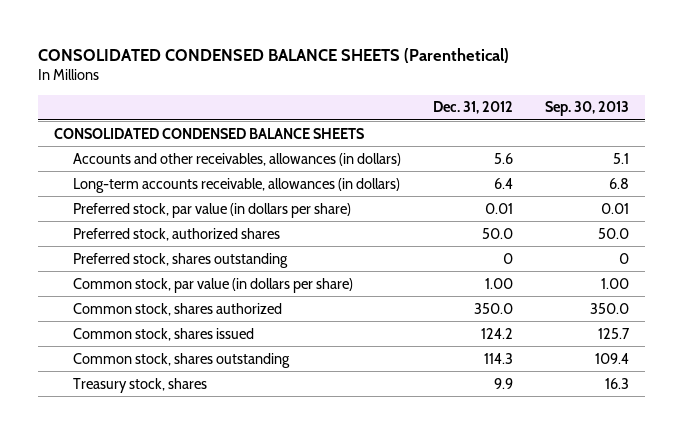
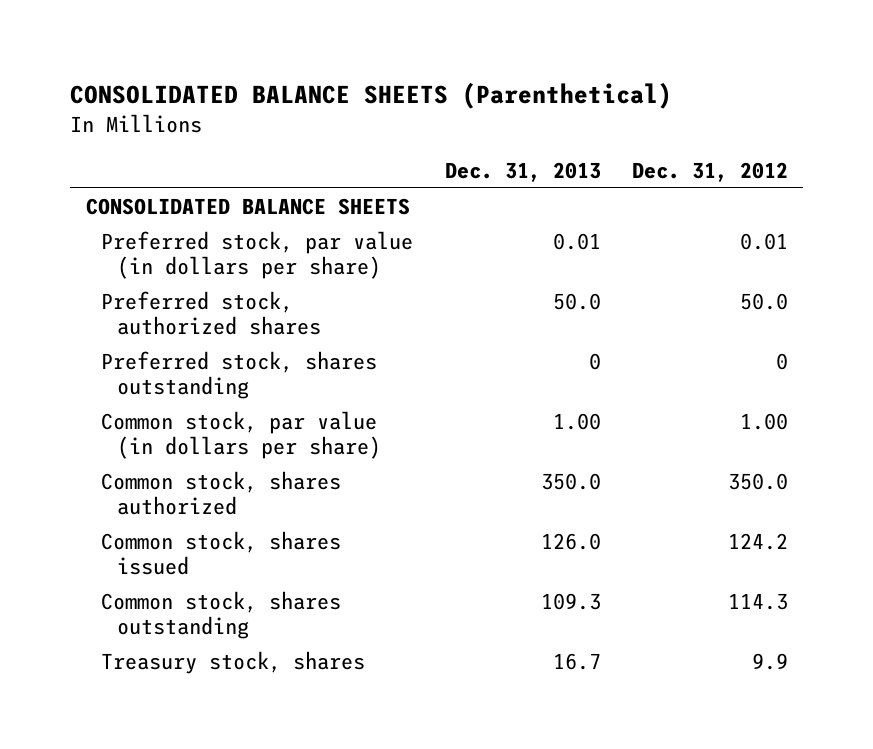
[38,47,510,63] CONSOLIDATED CONDENSED BALANCE SHEETS (Parenthetical) -> [69,81,672,109] CONSOLIDATED BALANCE SHEETS (Parenthetical)
[544,101,629,117] Sep. 30, 2013 -> none
none -> [444,161,601,182] Dec. 31, 2013
[73,152,402,166] Accounts and other receivables, allowances (in dollars) -> none
[73,177,401,193] Long-term accounts receivable, allowances (in dollars) -> none
[54,127,365,139] CONSOLIDATED CONDENSED BALANCE SHEETS -> [85,197,410,215] CONSOLIDATED BALANCE SHEETS

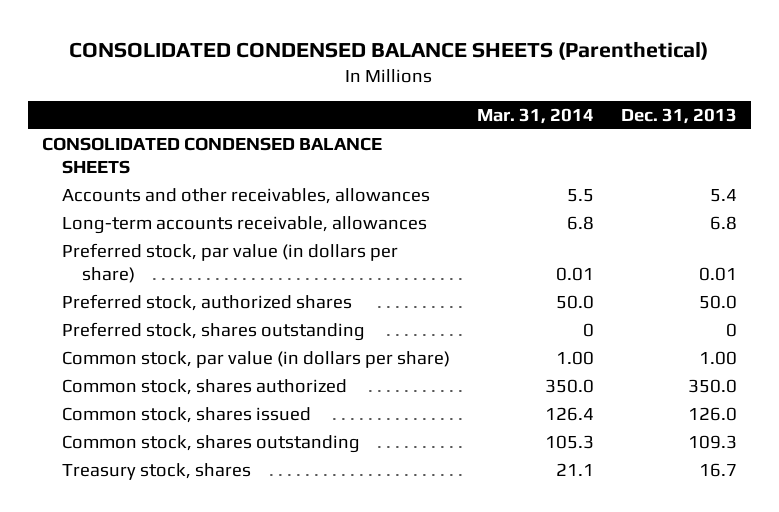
[69,81,672,109] CONSOLIDATED BALANCE SHEETS (Parenthetical) -> [69,41,709,61] CONSOLIDATED CONDENSED BALANCE SHEETS (Parenthetical)
[631,161,788,182] Dec. 31, 2012 -> none
none -> [476,107,594,124] Mar. 31, 2014
[85,197,410,215] CONSOLIDATED BALANCE SHEETS -> [41,137,382,174] CONSOLIDATED CONDENSED BALANCE SHEETS
none -> [61,188,430,205] Accounts and other receivables, allowances
none -> [61,216,427,235] Long-term accounts receivable, allowances

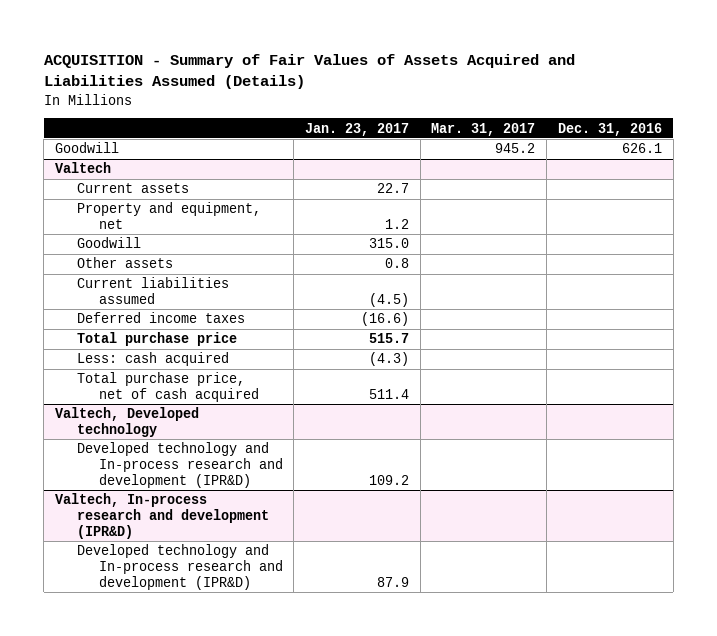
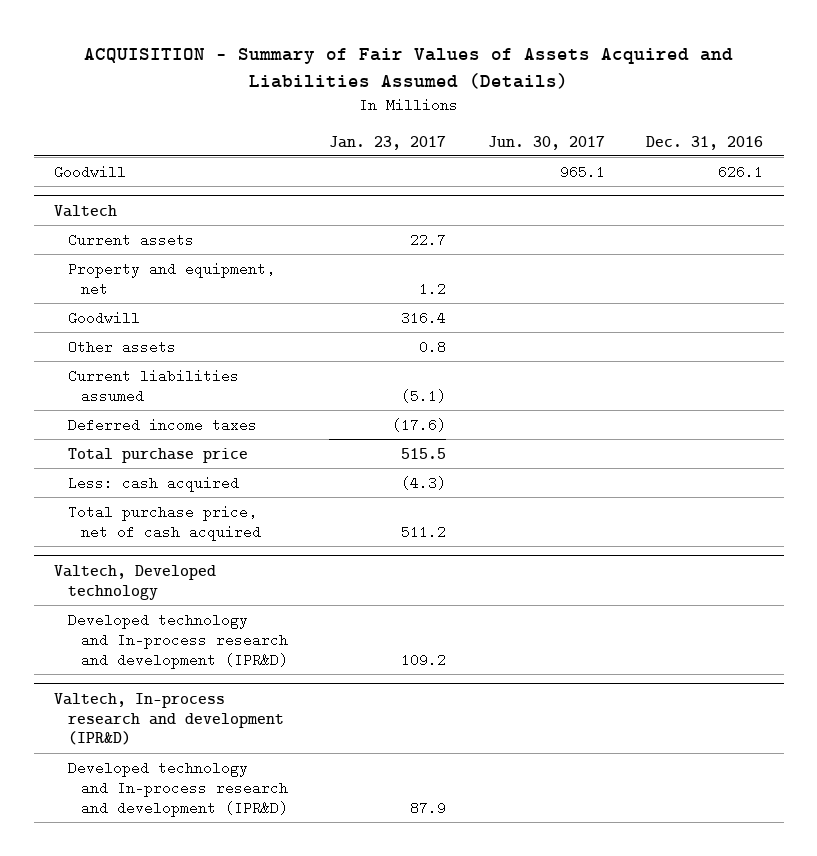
[431,122,536,136] Mar. 31, 2017 -> none
none -> [487,135,605,150] Jun. 30, 2017
[369,238,410,249] 315.0 -> [401,310,447,325] 316.4
[369,293,410,308] (4.5) -> [401,388,447,403] (5.1)
[361,312,410,327] (16.6) -> [392,417,447,432] (17.6)
[369,333,410,344] 515.7 -> [401,447,447,459] 515.5
[369,389,410,400] 511.4 -> [401,524,447,539] 511.2

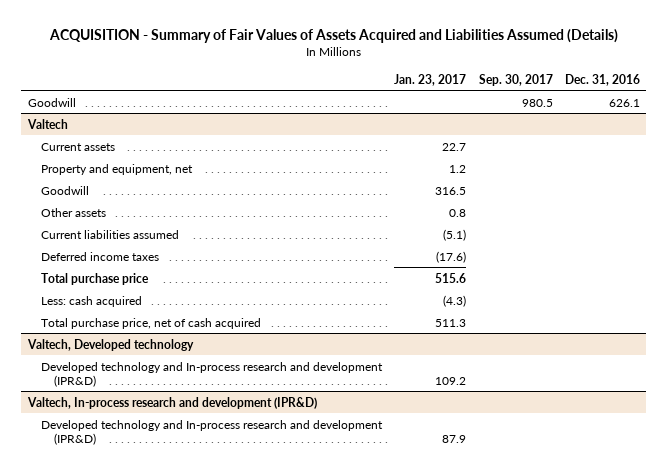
[487,135,605,150] Jun. 30, 2017 -> none
none -> [478,73,553,86] Sep. 30, 2017
[401,310,447,325] 316.4 -> [435,186,467,195] 316.5
[401,447,447,459] 515.5 -> [435,272,467,283] 515.6
[401,524,447,539] 511.2 -> [435,318,467,327] 511.3

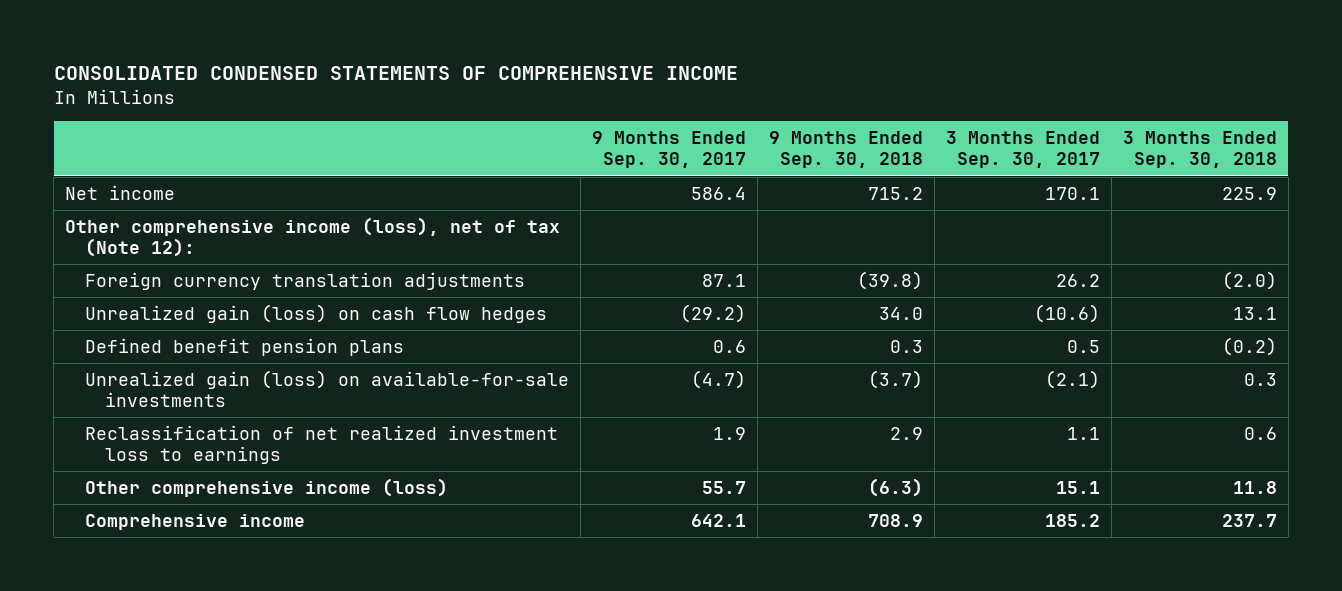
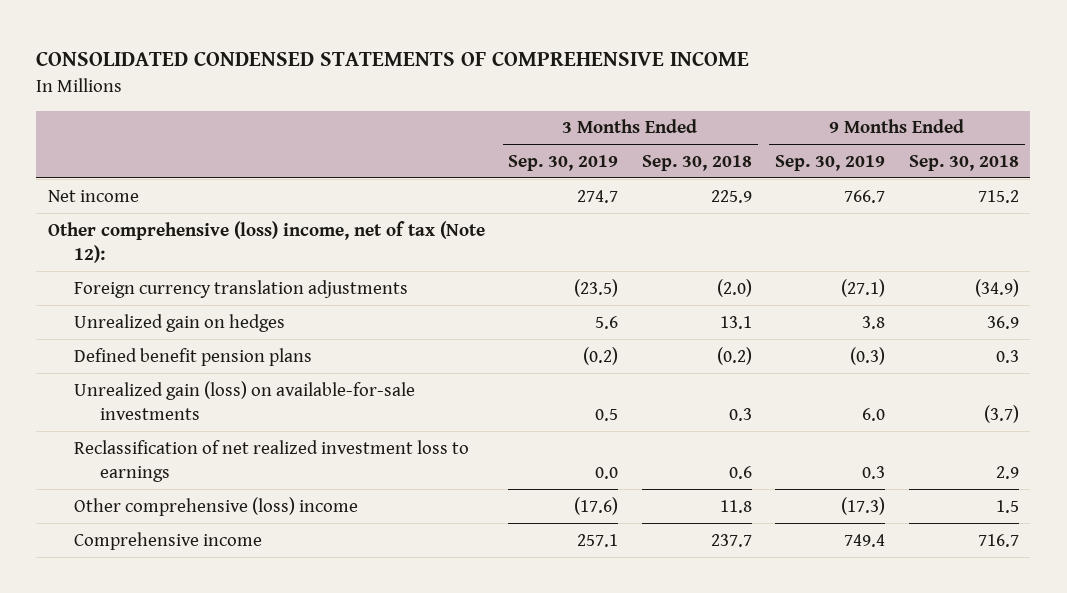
[591,130,746,169] 9 Months Ended Sep. 30, 2017 -> none
[945,130,1100,169] 3 Months Ended Sep. 30, 2017 -> none
none -> [508,155,619,172] Sep. 30, 2019
none -> [775,155,886,172] Sep. 30, 2019
[65,216,561,258] Other comprehensive income (loss), net of tax (Note 12): -> [48,220,486,264] Other comprehensive (loss) income, net of tax (Note 12):
[856,270,923,290] (39.8) -> [974,278,1019,297] (34.9)
[84,303,547,323] Unrealized gain (loss) on cash flow hedges -> [73,313,285,332] Unrealized gain on hedges
[878,306,923,320] 34.0 -> [986,315,1019,329] 36.9
[84,477,448,497] Other comprehensive income (loss) -> [73,496,358,516] Other comprehensive (loss) income
[867,477,923,497] (6.3) -> [995,499,1019,513] 1.5
[867,513,923,527] 708.9 -> [977,533,1019,547] 716.7

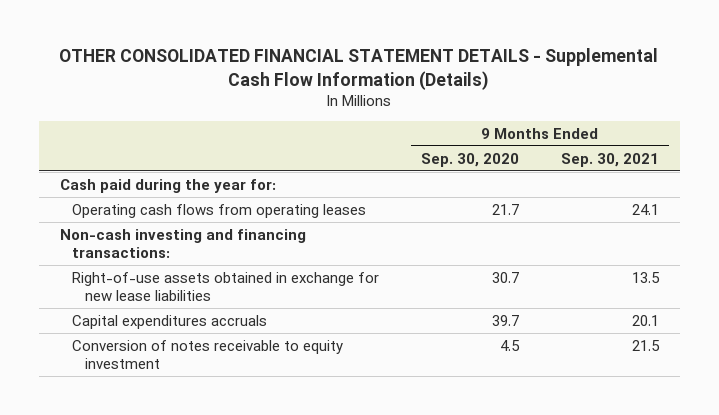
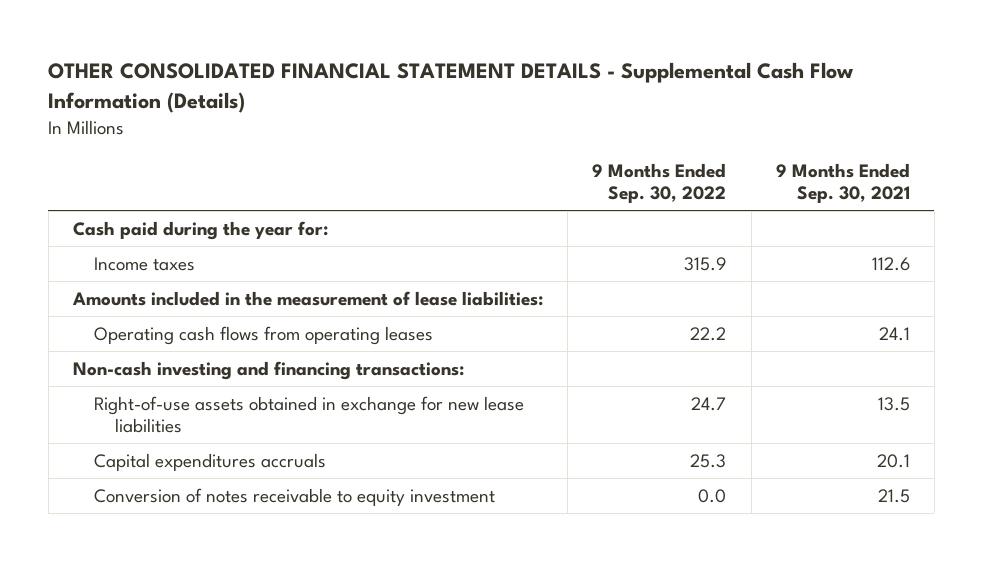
[421,152,520,167] Sep. 30, 2020 -> none
none -> [592,162,727,203] 9 Months Ended Sep. 30, 2022
none -> [93,256,195,271] Income taxes
none -> [71,290,543,306] Amounts included in the measurement of lease liabilities:

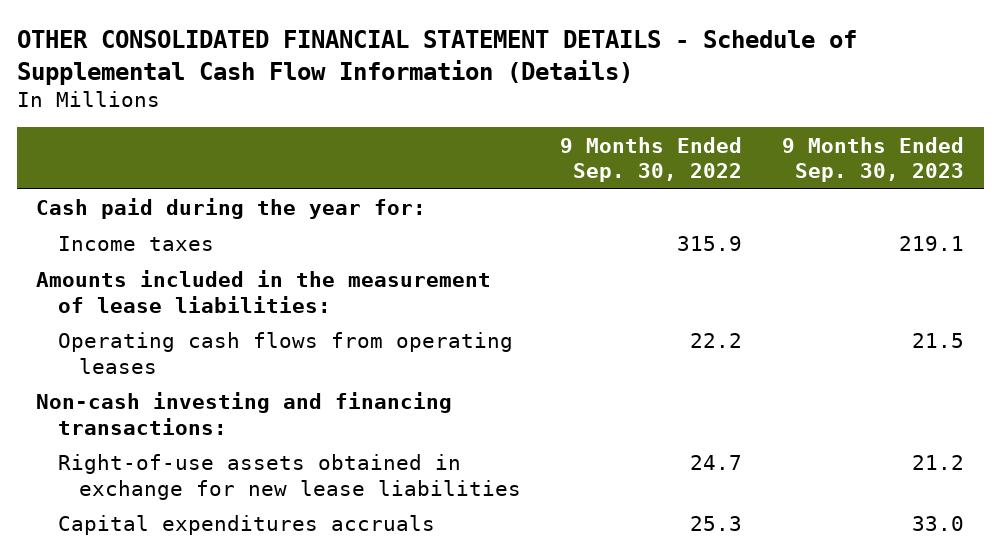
[48,62,854,113] OTHER CONSOLIDATED FINANCIAL STATEMENT DETAILS - Supplemental Cash Flow Information (Details) -> [16,30,857,85] OTHER CONSOLIDATED FINANCIAL STATEMENT DETAILS - Schedule of Supplemental Cash Flow Information (Details)
[775,162,910,203] 9 Months Ended Sep. 30, 2021 -> none
none -> [782,136,965,183] 9 Months Ended Sep. 30, 2023
[93,487,495,506] Conversion of notes receivable to equity investment -> none

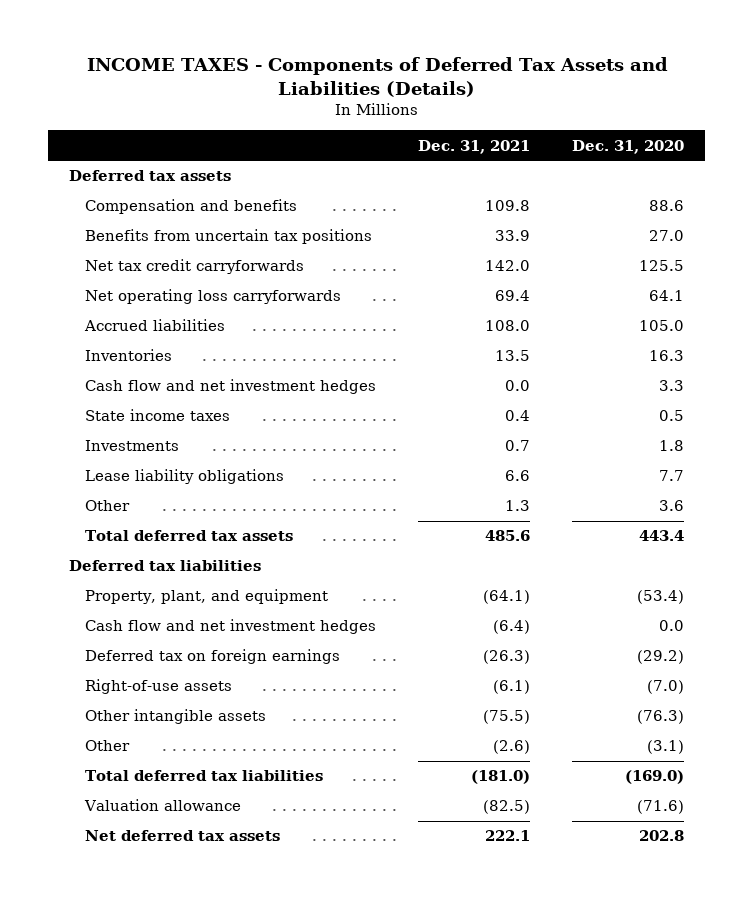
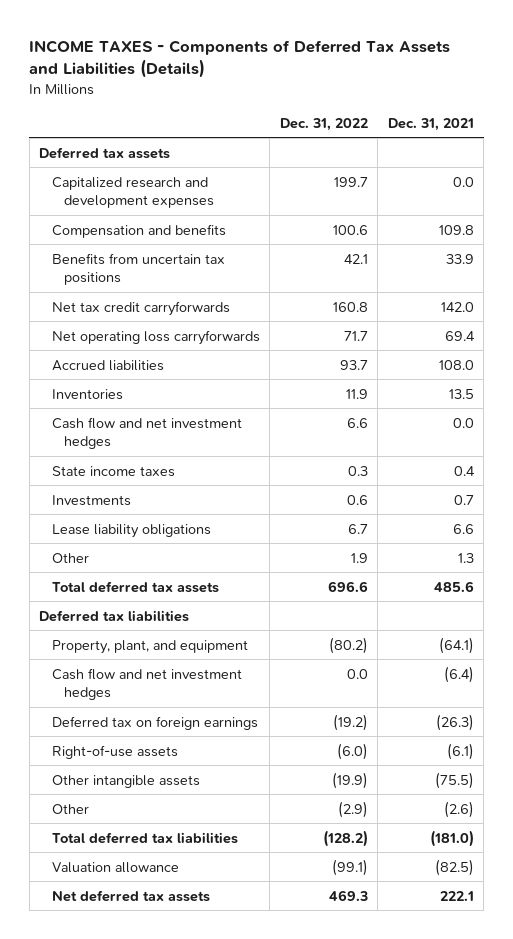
[572,139,685,154] Dec. 31, 2020 -> none
none -> [279,117,368,131] Dec. 31, 2022
none -> [51,176,215,209] Capitalized research and development expenses

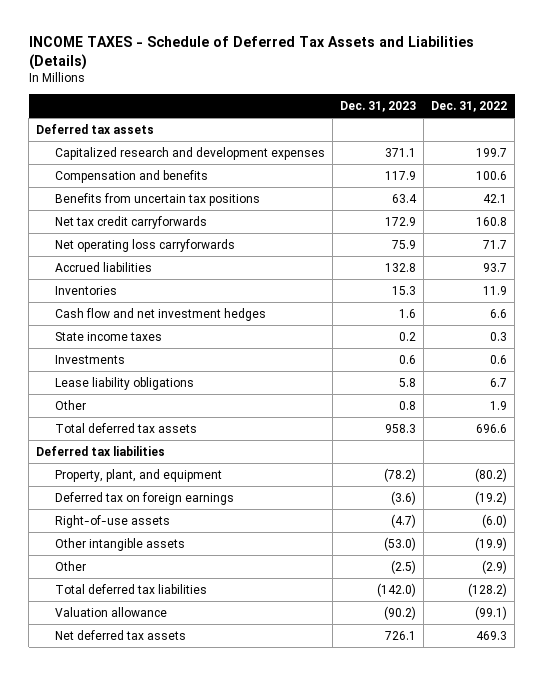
[29,39,451,79] INCOME TAXES - Components of Deferred Tax Assets and Liabilities (Details) -> [28,36,474,71] INCOME TAXES - Schedule of Deferred Tax Assets and Liabilities (Details)
[387,117,474,131] Dec. 31, 2021 -> none
none -> [340,101,417,113] Dec. 31, 2023
[51,667,242,701] Cash flow and net investment hedges -> none

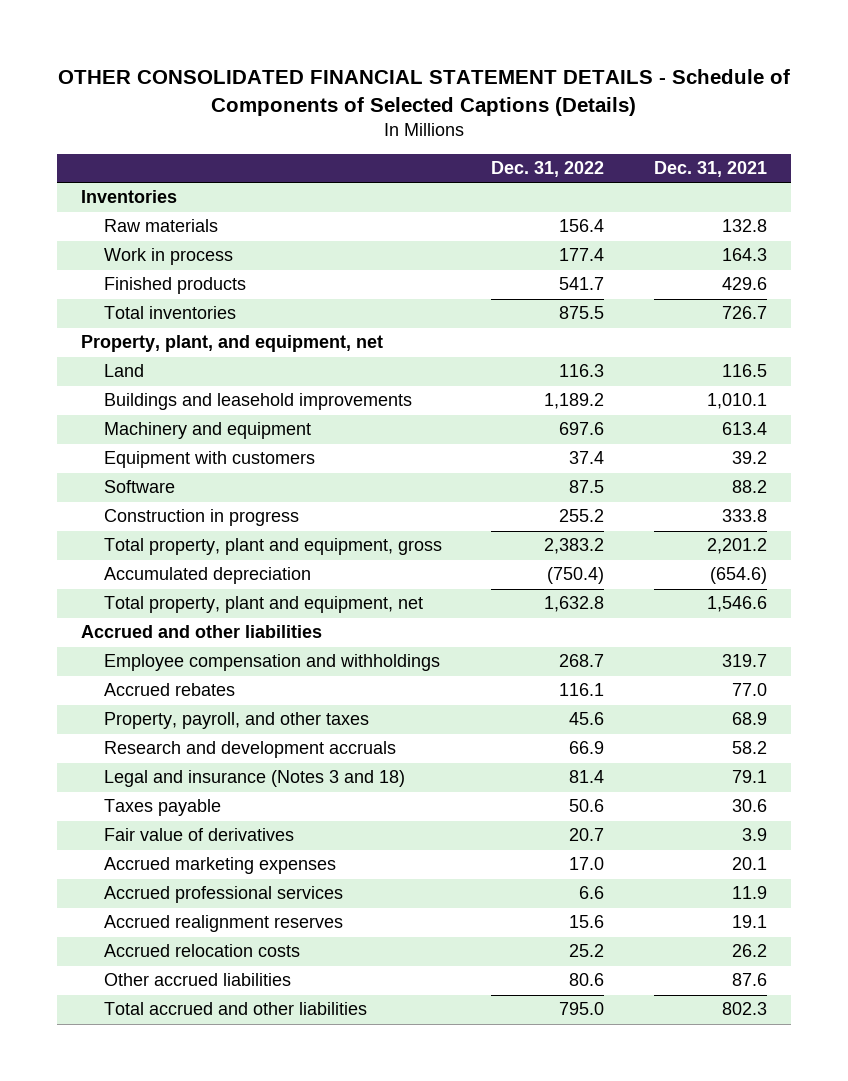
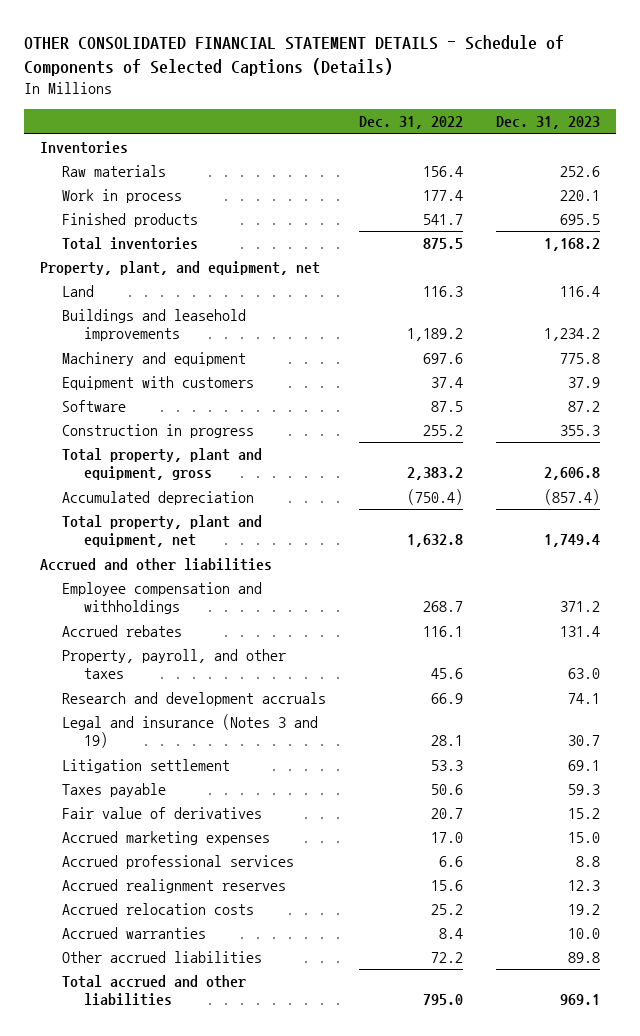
[653,161,767,178] Dec. 31, 2021 -> none
none -> [495,116,600,130] Dec. 31, 2023
[104,770,406,788] Legal and insurance (Notes 3 and 18) -> [61,714,318,749] Legal and insurance (Notes 3 and 19)
[569,770,605,784] 81.4 -> [430,735,463,747] 28.1
none -> [61,759,230,774] Litigation settlement
none -> [61,927,206,940] Accrued warranties
[569,973,605,987] 80.6 -> [430,952,463,964] 72.2

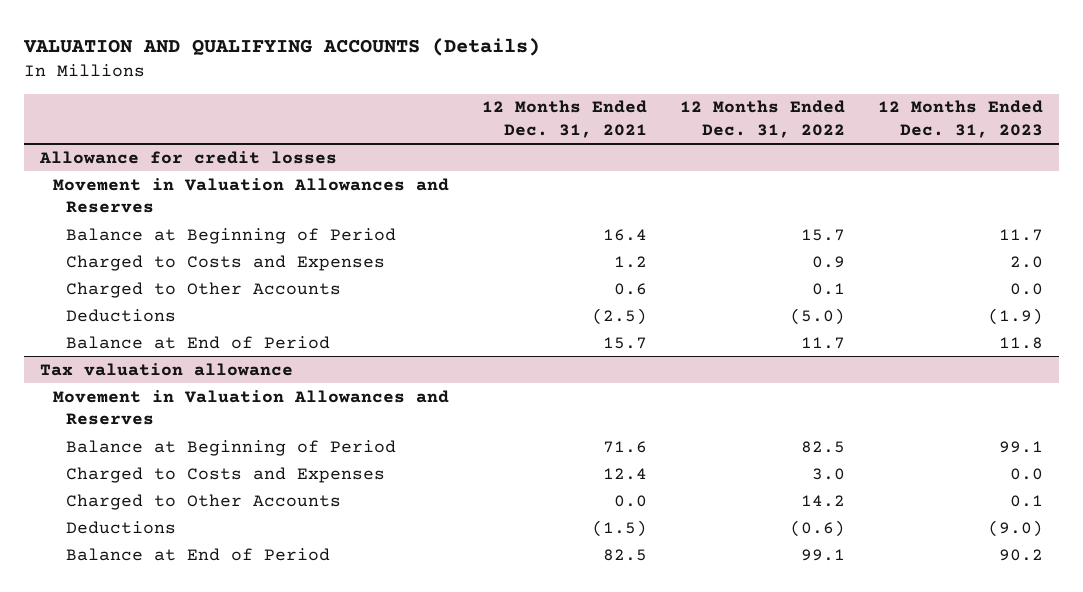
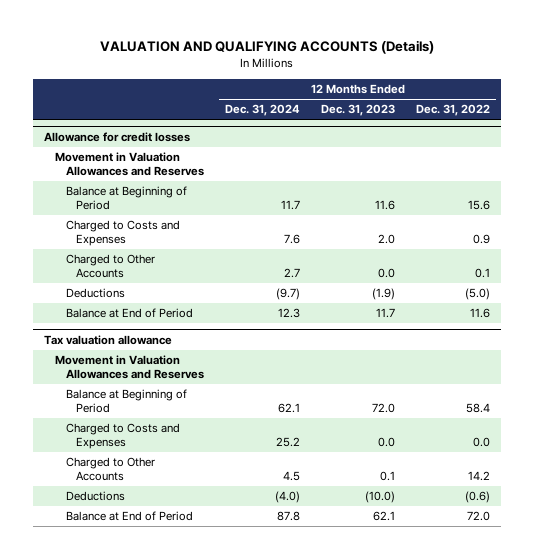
[481,100,647,138] 12 Months Ended Dec. 31, 2021 -> none
none -> [224,104,300,117] Dec. 31, 2024
[800,228,845,241] 15.7 -> [468,200,491,211] 15.6
[998,228,1043,241] 11.7 -> [375,200,396,211] 11.6
[800,336,845,349] 11.7 -> [470,308,491,319] 11.6
[998,336,1043,349] 11.8 -> [376,308,396,319] 11.7
[800,440,845,453] 82.5 -> [466,403,491,414] 58.4
[998,440,1043,453] 99.1 -> [372,403,396,414] 72.0
[811,467,845,480] 3.0 -> [473,437,491,448] 0.0
[987,519,1043,537] (9.0) -> [365,491,396,504] (10.0)
[800,548,845,561] 99.1 -> [467,511,491,522] 72.0
[998,548,1043,561] 90.2 -> [373,511,396,522] 62.1

